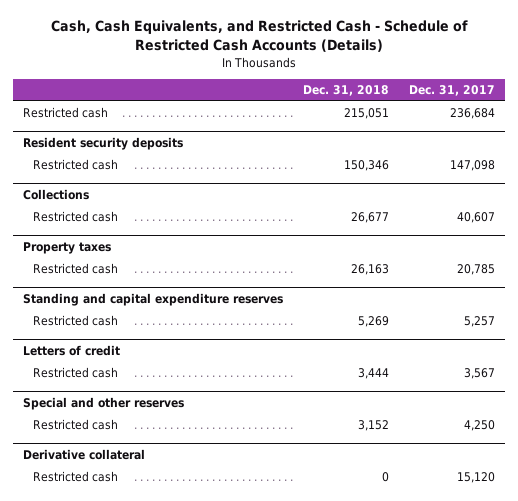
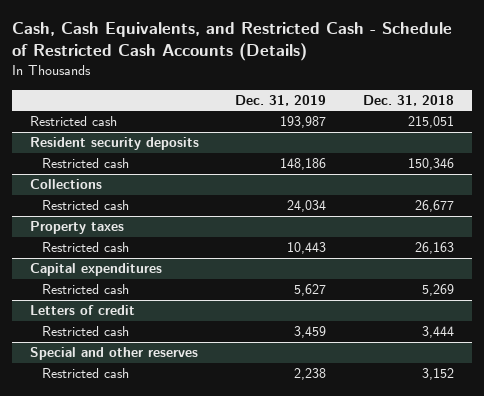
[409,85,496,97] Dec. 31, 2017 -> none
none -> [235,94,327,106] Dec. 31, 2019
[22,293,283,307] Standing and capital expenditure reserves -> none
none -> [30,263,163,277] Capital expenditures
[22,449,145,461] Derivative collateral -> none
[32,471,118,483] Restricted cash -> none

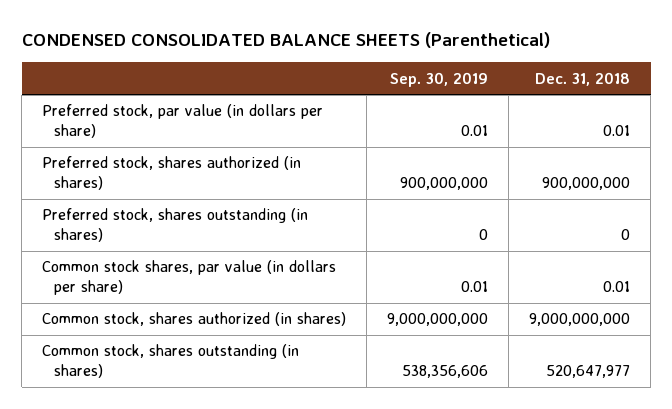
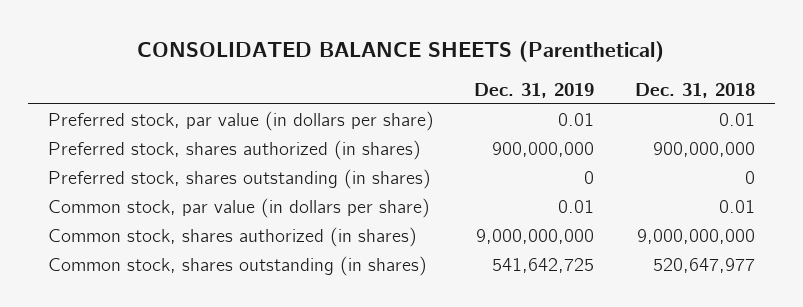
[21,32,550,49] CONDENSED CONSOLIDATED BALANCE SHEETS (Parenthetical) -> [137,40,665,62] CONSOLIDATED BALANCE SHEETS (Parenthetical)
[390,71,489,87] Sep. 30, 2019 -> none
none -> [474,82,595,98] Dec. 31, 2019
[42,260,337,296] Common stock shares, par value (in dollars per share) -> [48,197,431,218] Common stock, par value (in dollars per share)

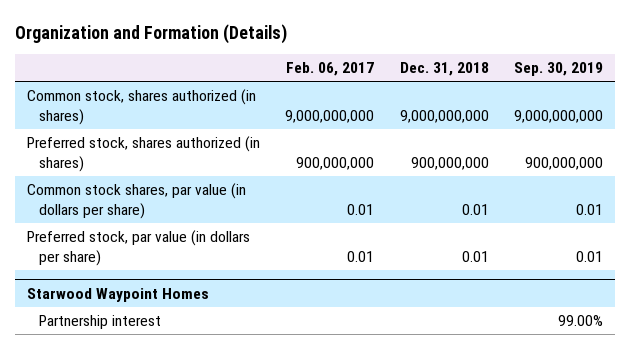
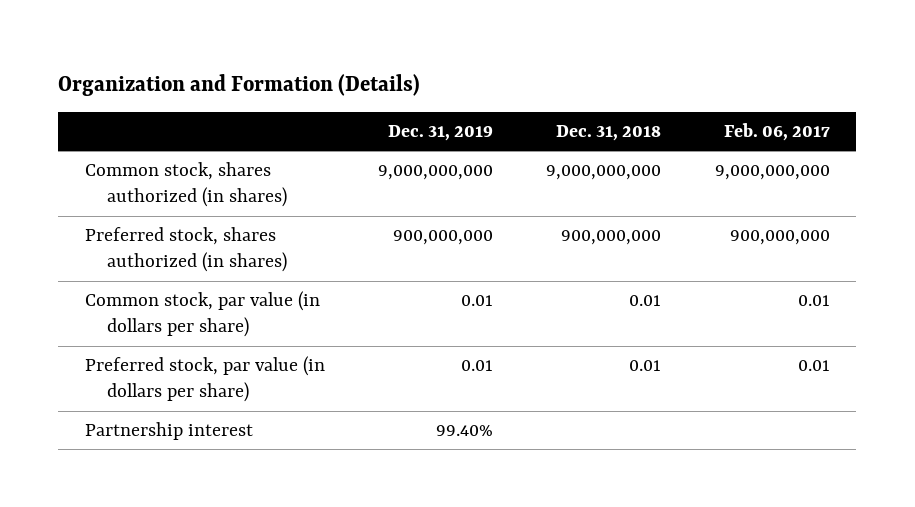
[513,62,603,77] Sep. 30, 2019 -> none
none -> [388,125,494,142] Dec. 31, 2019
[27,183,247,219] Common stock shares, par value (in dollars per share) -> [84,291,320,338] Common stock, par value (in dollars per share)
[27,287,210,302] Starwood Waypoint Homes -> none

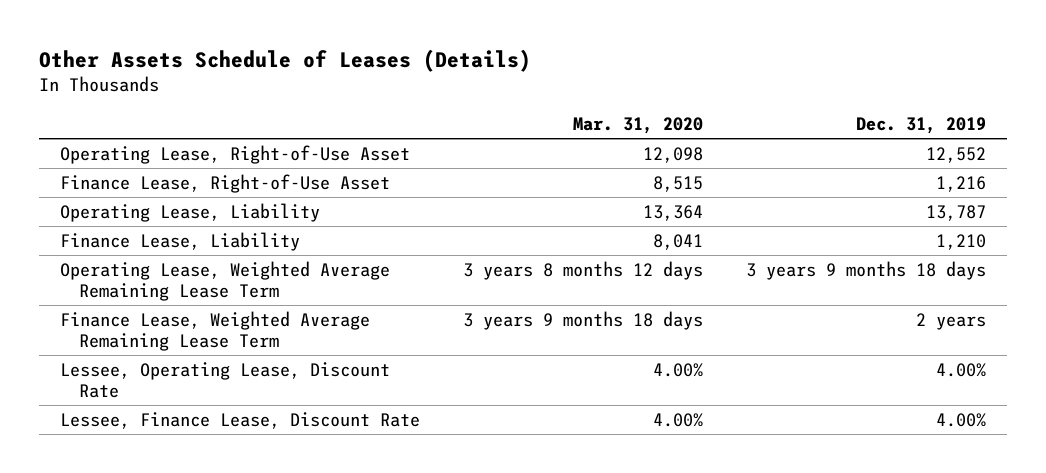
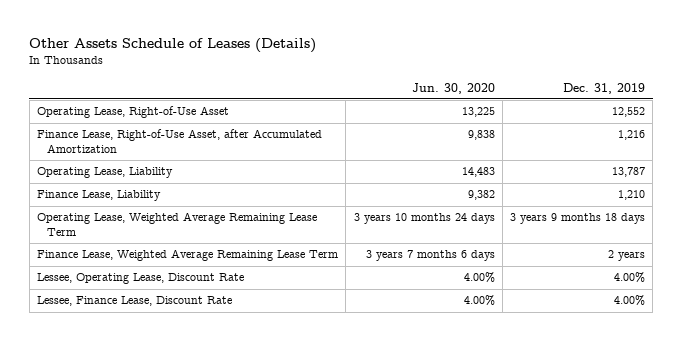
[573,117,704,135] Mar. 31, 2020 -> none
none -> [411,82,495,94] Jun. 30, 2020
[60,173,391,193] Finance Lease, Right-of-Use Asset -> [37,129,323,154] Finance Lease, Right-of-Use Asset, after Accumulated Amortization

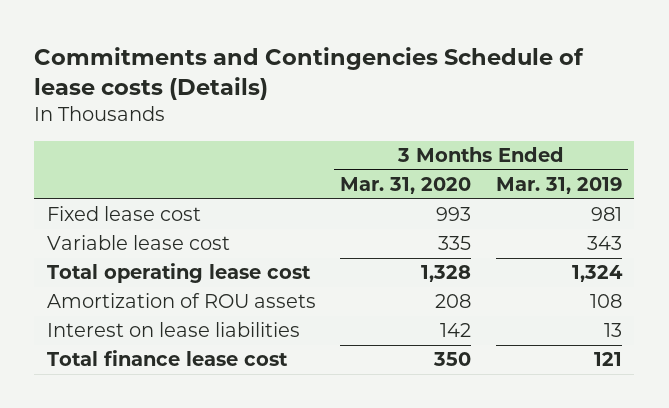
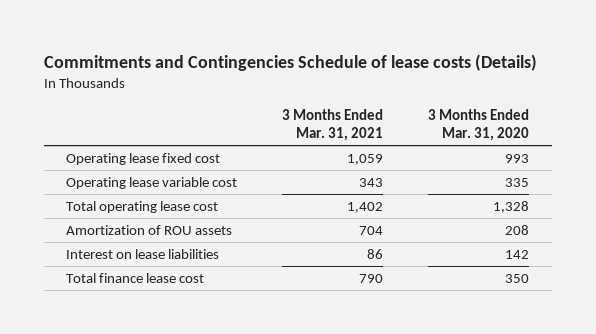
[495,177,622,195] Mar. 31, 2019 -> none
none -> [282,109,384,142] 3 Months Ended Mar. 31, 2021
[46,206,201,222] Fixed lease cost -> [66,152,221,165] Operating lease fixed cost
[46,235,230,251] Variable lease cost -> [66,176,238,189] Operating lease variable cost

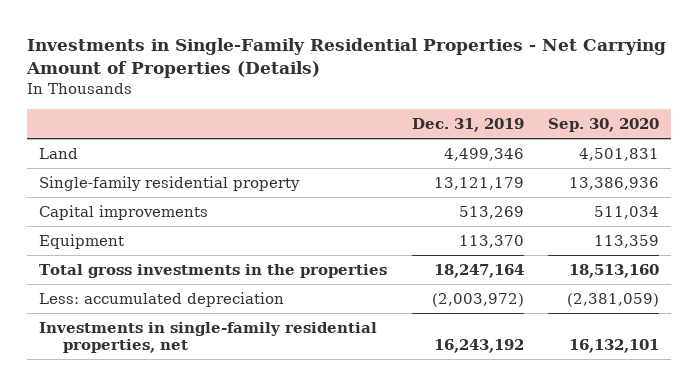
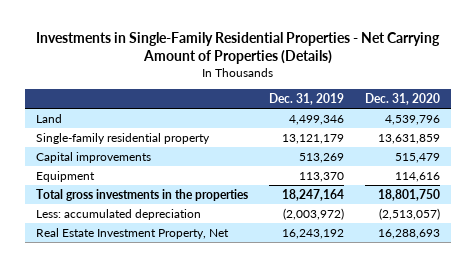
[547,118,659,133] Sep. 30, 2020 -> none
none -> [365,92,441,105] Dec. 31, 2020
[39,321,378,354] Investments in single-family residential properties, net -> [35,227,229,239] Real Estate Investment Property, Net

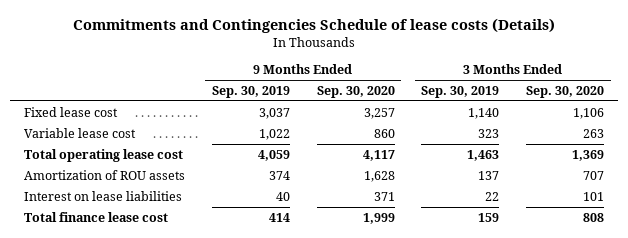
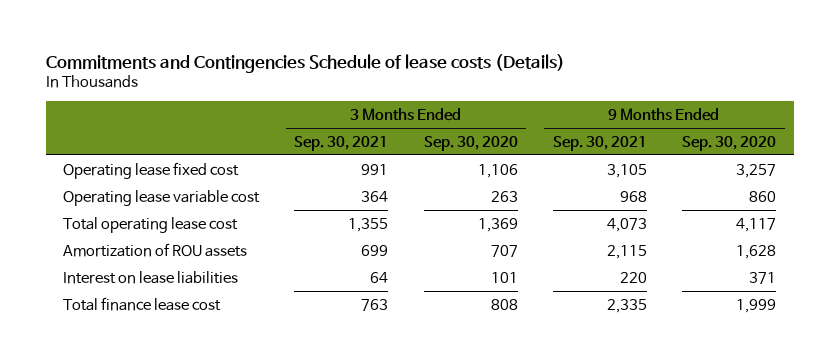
[211,86,290,99] Sep. 30, 2019 -> none
[421,86,500,99] Sep. 30, 2019 -> none
none -> [294,135,389,151] Sep. 30, 2021
none -> [552,135,647,151] Sep. 30, 2021
[23,106,118,117] Fixed lease cost -> [63,161,240,179] Operating lease fixed cost
[23,127,136,138] Variable lease cost -> [63,189,261,206] Operating lease variable cost

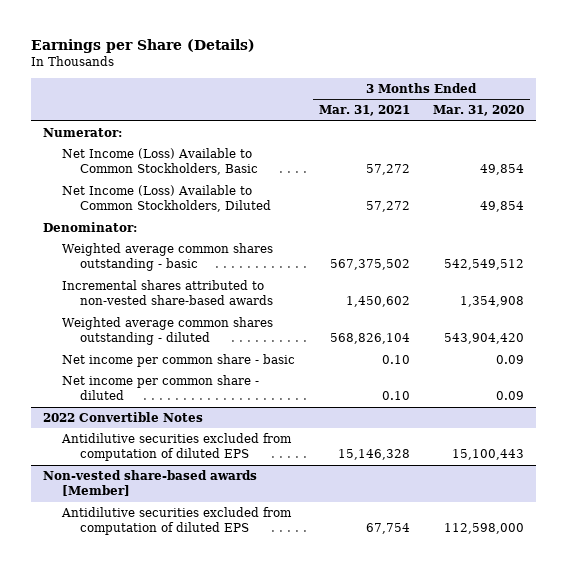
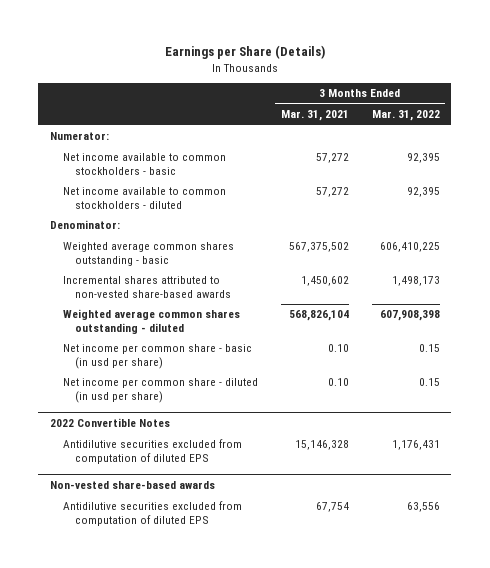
[433,105,525,117] Mar. 31, 2020 -> none
none -> [371,110,440,122] Mar. 31, 2022
[61,148,259,176] Net Income (Loss) Available to Common Stockholders, Basic -> [62,153,226,176] Net income available to common stockholders - basic
[61,185,272,213] Net Income (Loss) Available to Common Stockholders, Diluted -> [62,187,226,210] Net income available to common stockholders - diluted
[61,354,295,368] Net income per common share - basic -> [62,344,252,370] Net income per common share - basic (in usd per share)
[61,375,259,401] Net income per common share - diluted -> [62,378,258,404] Net income per common share - diluted (in usd per share)
[43,470,258,497] Non-vested share-based awards [Member] -> [49,481,215,490] Non-vested share-based awards

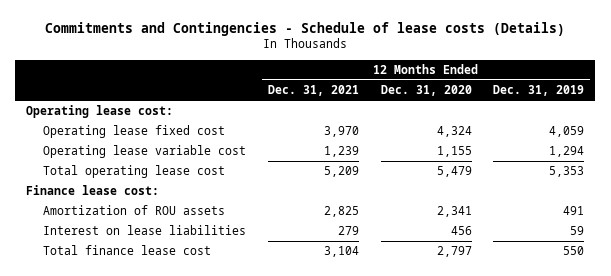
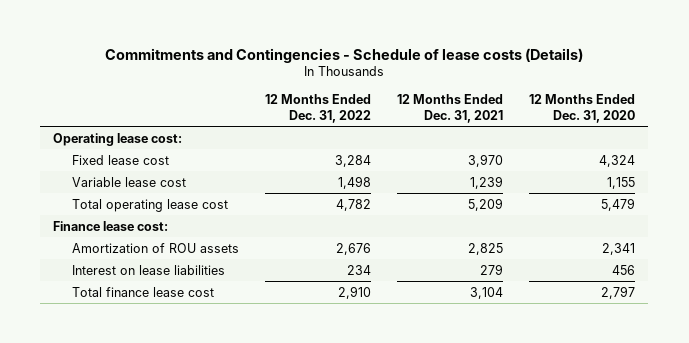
[493,85,585,97] Dec. 31, 2019 -> none
none -> [264,94,371,123] 12 Months Ended Dec. 31, 2022
[42,125,225,139] Operating lease fixed cost -> [71,154,169,165] Fixed lease cost
[42,145,246,159] Operating lease variable cost -> [71,176,186,187] Variable lease cost

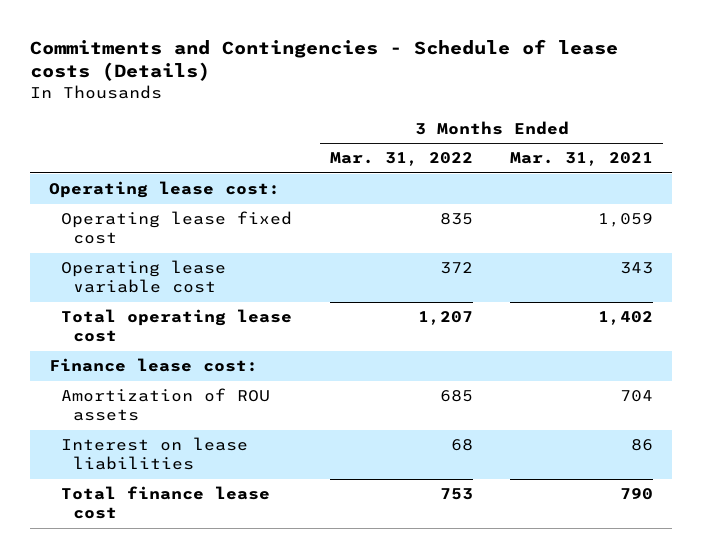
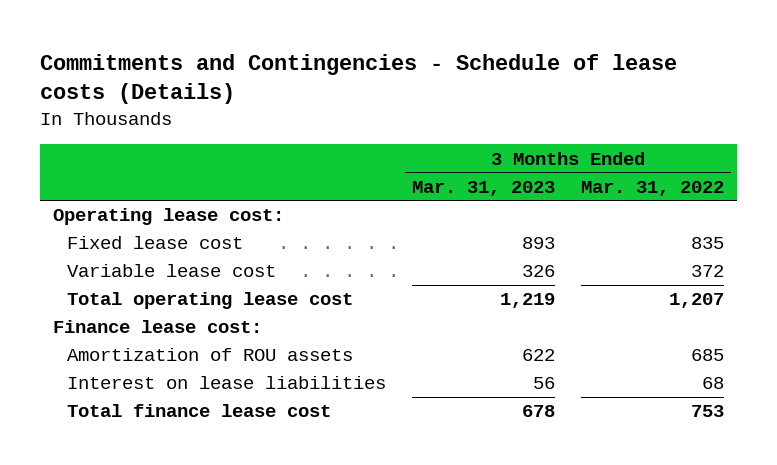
[510,152,654,167] Mar. 31, 2021 -> none
none -> [411,180,555,196] Mar. 31, 2023
[60,211,292,245] Operating lease fixed cost -> [66,236,243,250] Fixed lease cost
[60,260,226,294] Operating lease variable cost -> [66,264,276,278] Variable lease cost

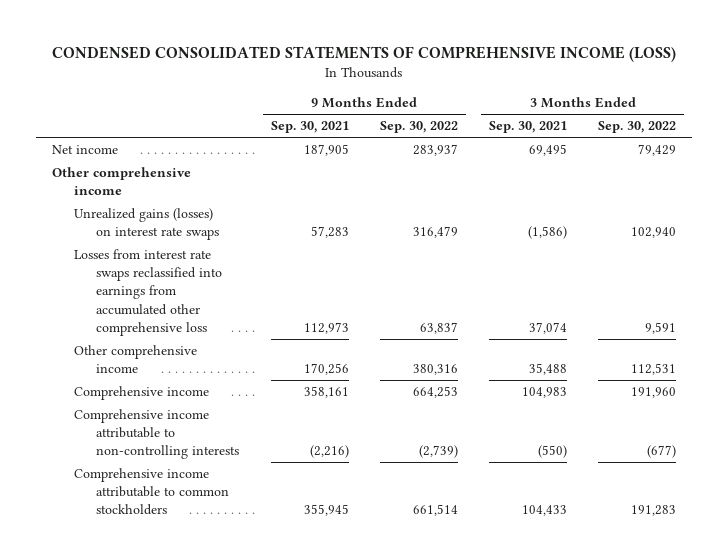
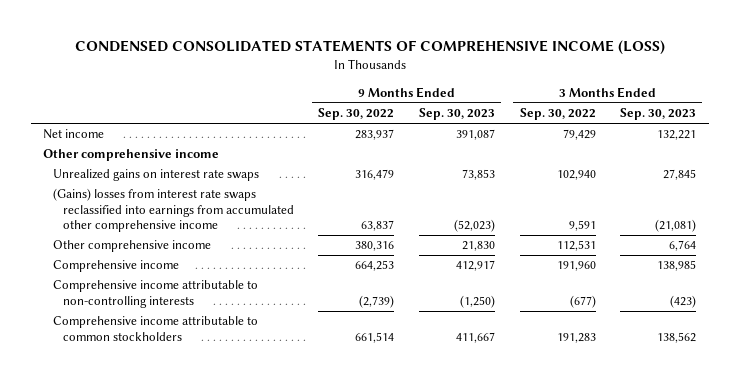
[270,121,349,134] Sep. 30, 2021 -> none
[489,121,568,134] Sep. 30, 2021 -> none
none -> [418,108,495,121] Sep. 30, 2023
none -> [620,108,697,121] Sep. 30, 2023
[74,208,220,241] Unrealized gains (losses) on interest rate swaps -> [53,169,260,182] Unrealized gains on interest rate swaps
[74,249,223,336] Losses from interest rate swaps reclassified into earnings from accumulated other comprehensive loss -> [53,188,294,233] (Gains) losses from interest rate swaps reclassified into earnings from accumulated other comprehensive income

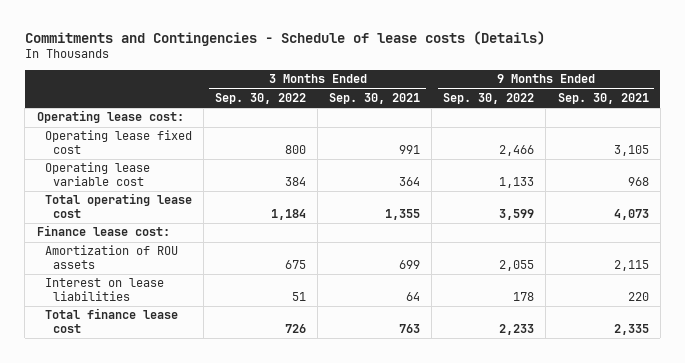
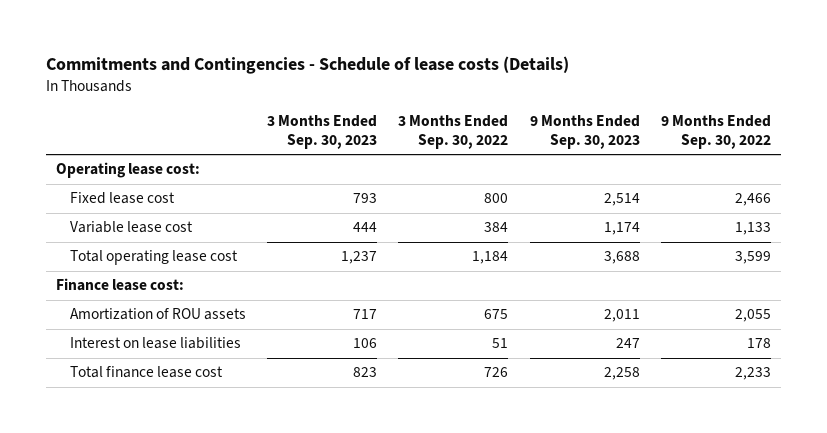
[329,92,421,104] Sep. 30, 2021 -> none
[557,92,649,104] Sep. 30, 2021 -> none
none -> [267,115,378,150] 3 Months Ended Sep. 30, 2023
none -> [529,115,640,150] 9 Months Ended Sep. 30, 2023
[44,130,192,154] Operating lease fixed cost -> [69,192,175,205] Fixed lease cost
[44,162,150,186] Operating lease variable cost -> [69,221,193,234] Variable lease cost

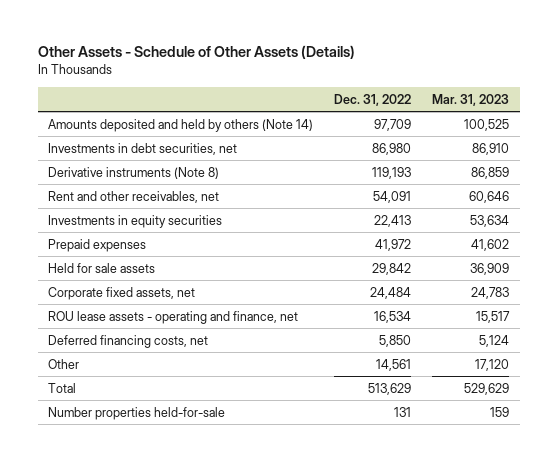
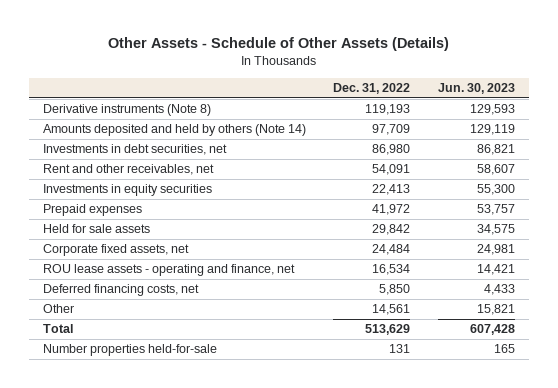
[432,93,510,106] Mar. 31, 2023 -> none
none -> [437,83,515,95] Jun. 30, 2023
[48,166,220,179] Derivative instruments (Note 8) -> [42,104,211,117] Derivative instruments (Note 8)

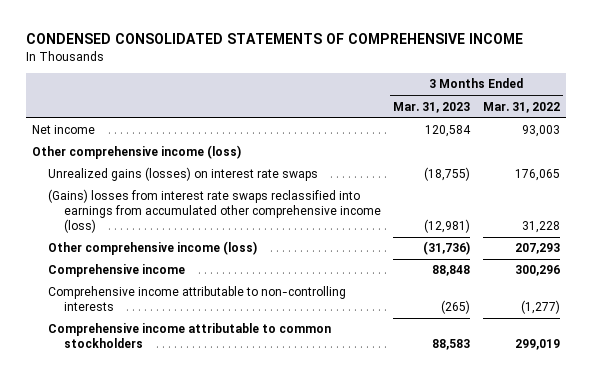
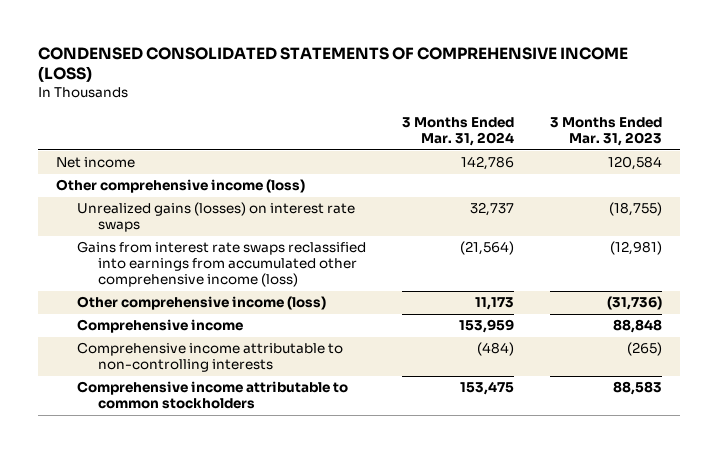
[25,33,523,45] CONDENSED CONSOLIDATED STATEMENTS OF COMPREHENSIVE INCOME -> [37,46,628,83] CONDENSED CONSOLIDATED STATEMENTS OF COMPREHENSIVE INCOME (LOSS)
[482,101,560,113] Mar. 31, 2022 -> none
none -> [402,116,515,147] 3 Months Ended Mar. 31, 2024
[47,189,381,233] (Gains) losses from interest rate swaps reclassified into earnings from accumulated other comprehensive income (loss) -> [77,241,367,288] Gains from interest rate swaps reclassified into earnings from accumulated other comprehensive income (loss)

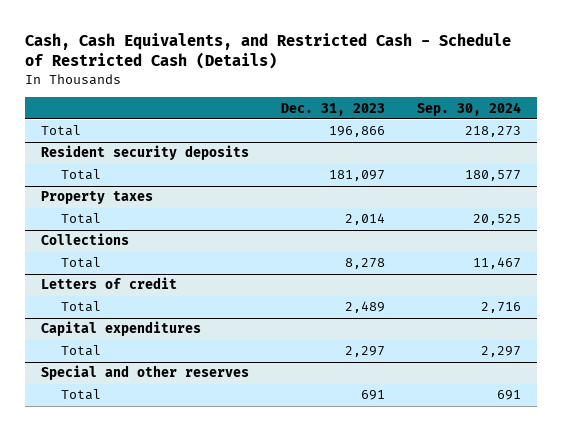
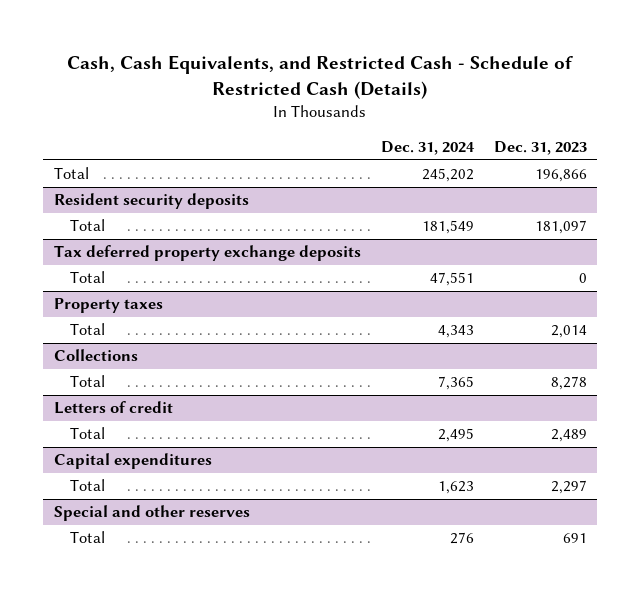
[417,101,522,116] Sep. 30, 2024 -> none
none -> [380,141,475,156] Dec. 31, 2024
none -> [53,245,361,262] Tax deferred property exchange deposits
none -> [69,271,105,284] Total

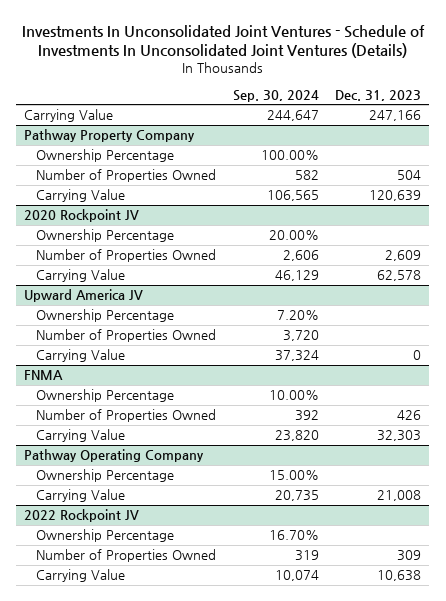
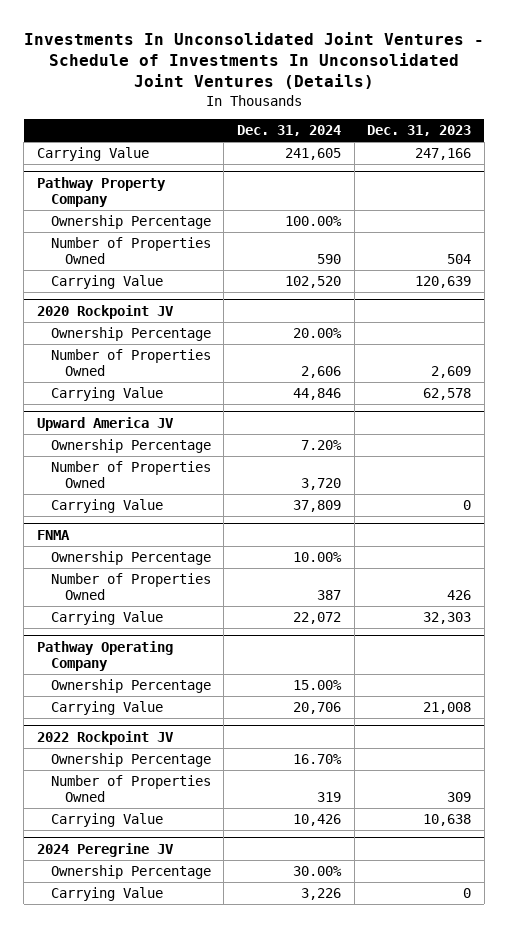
[232,89,319,102] Sep. 30, 2024 -> none
none -> [237,125,342,137] Dec. 31, 2024
none -> [36,843,174,858] 2024 Peregrine JV
none -> [50,865,211,880] Ownership Percentage
none -> [50,887,163,902] Carrying Value

